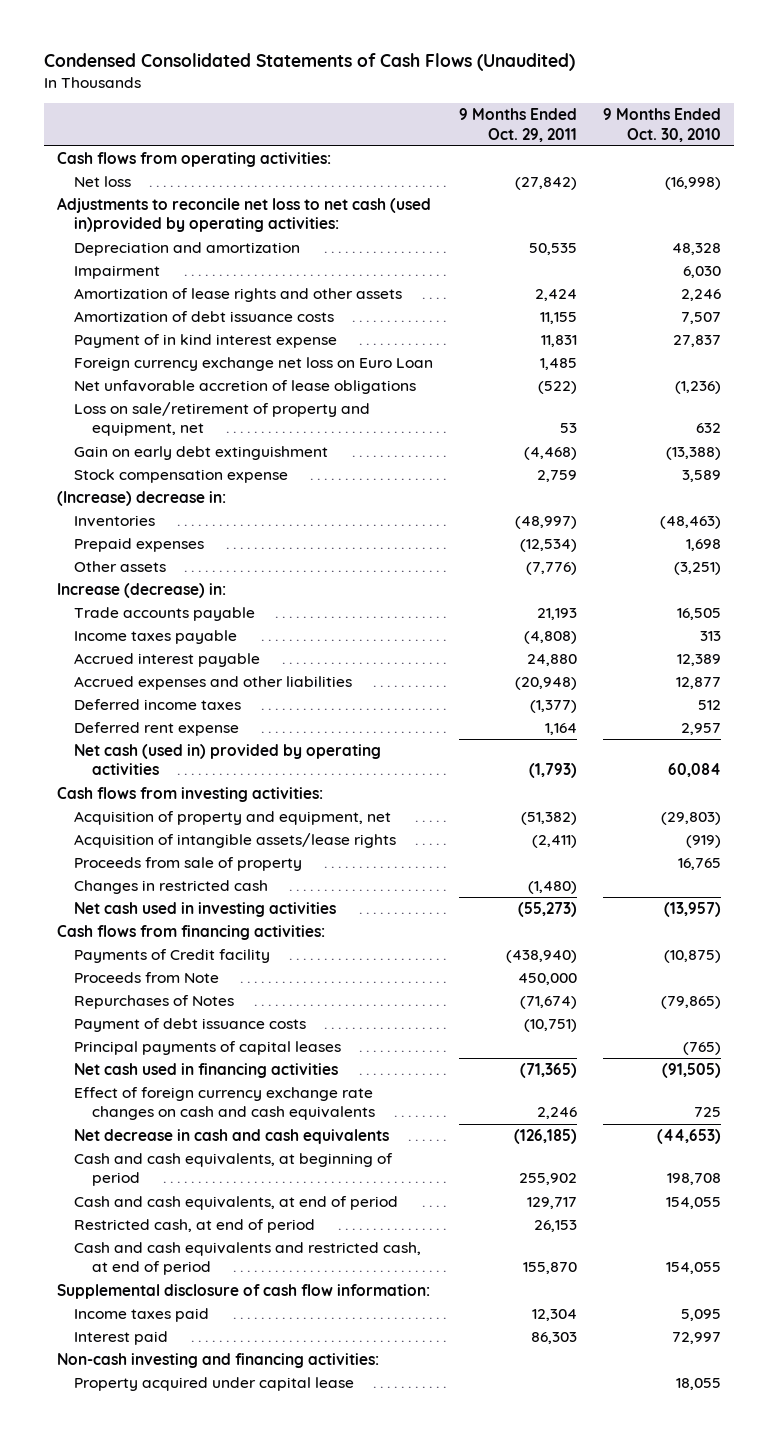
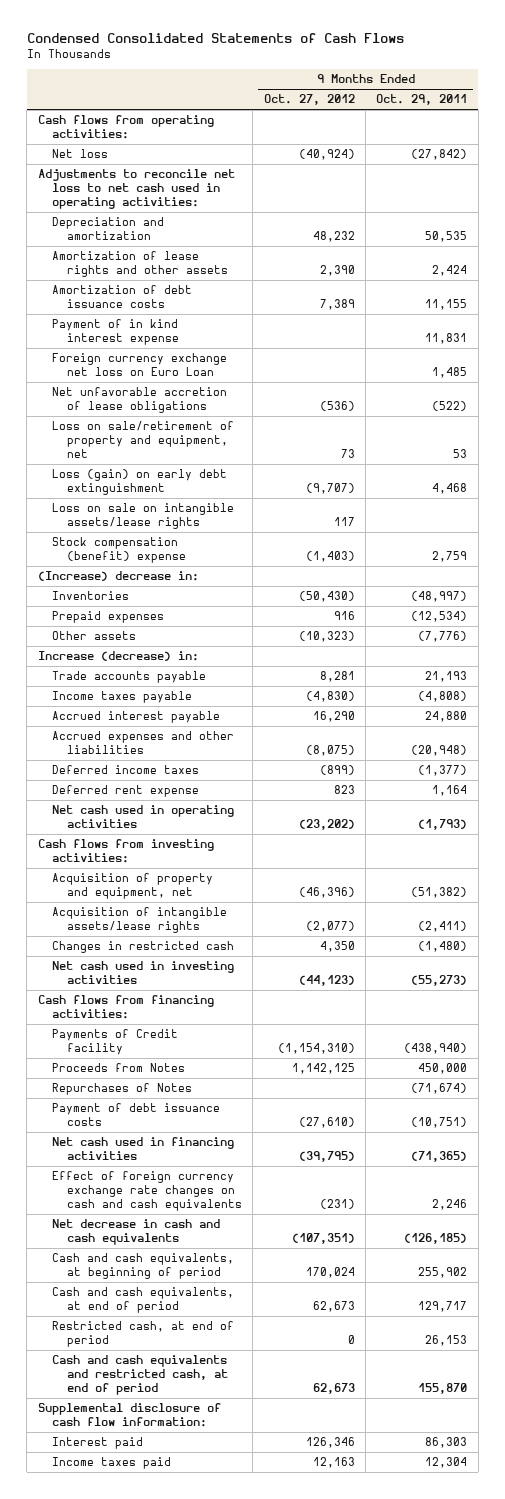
[43,53,575,72] Condensed Consolidated Statements of Cash Flows (Unaudited) -> [26,33,404,44] Condensed Consolidated Statements of Cash Flows
[603,108,722,142] 9 Months Ended Oct. 30, 2010 -> none
none -> [263,94,355,106] Oct. 27, 2012
[56,197,431,233] Adjustments to reconcile net loss to net cash (used in)provided by operating activities: -> [37,169,235,210] Adjustments to reconcile net loss to net cash used in operating activities:
[74,265,161,280] Impairment -> none
[74,446,329,461] Gain on early debt extinguishment -> [52,469,228,496] Loss (gain) on early debt extinguishment
[524,447,578,461] (4,468) -> [432,483,468,495] 4,468
none -> [52,503,235,530] Loss on sale on intangible assets/lease rights
[74,469,289,484] Stock compensation expense -> [52,537,186,564] Stock compensation (benefit) expense
[74,744,382,776] Net cash (used in) provided by operating activities -> [52,805,235,829] Net cash used in operating activities
[74,857,303,872] Proceeds from sale of property -> none
[74,972,220,984] Proceeds from Note -> [52,1063,186,1073] Proceeds from Notes
[74,1041,342,1056] Principal payments of capital leases -> none
[56,1353,379,1369] Non-cash investing and financing activities: -> none
[74,1377,355,1392] Property acquired under capital lease -> none
[74,1308,210,1323] Income taxes paid -> [52,1457,172,1470] Income taxes paid

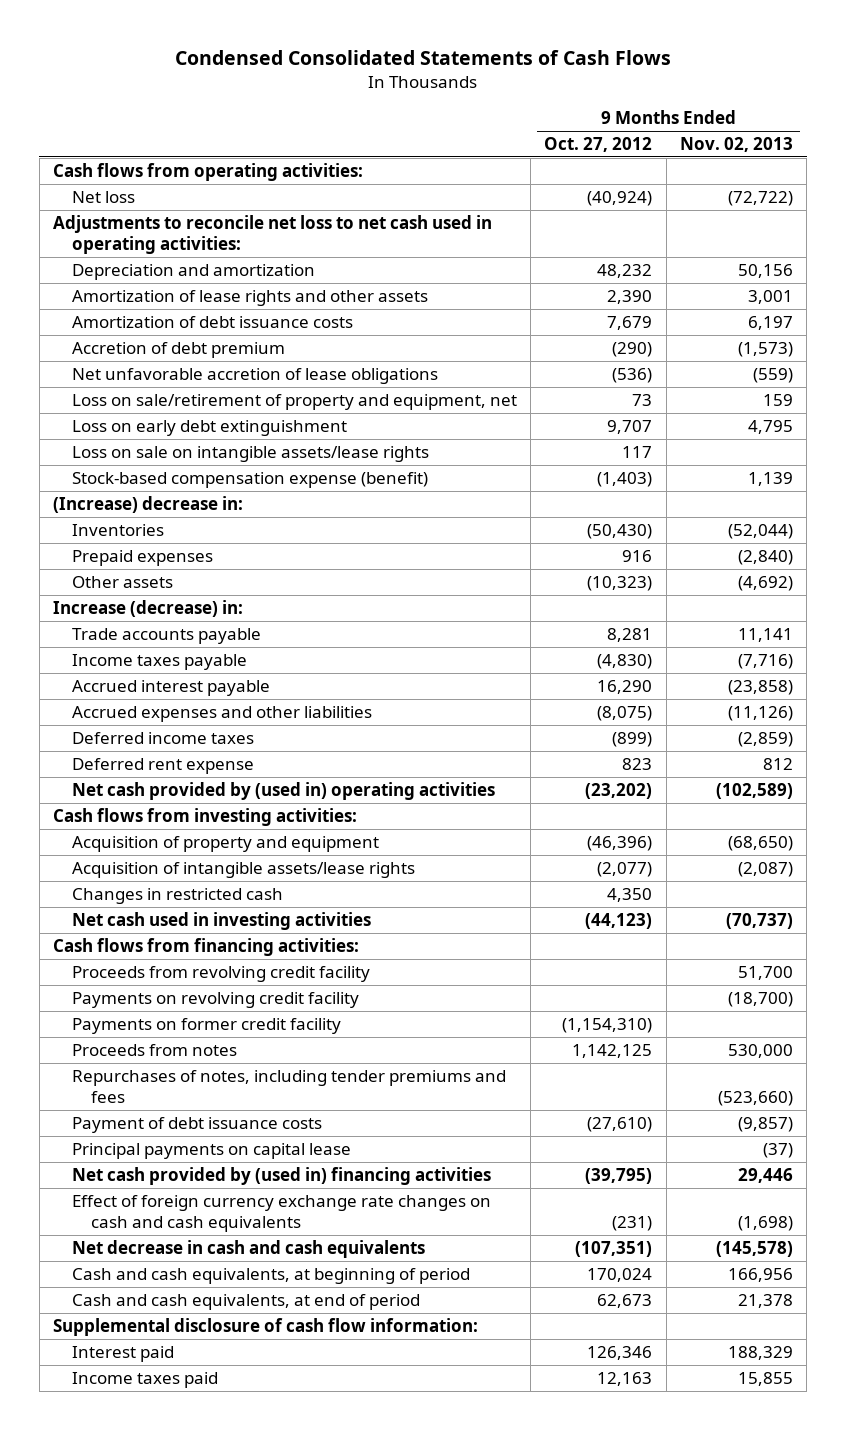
[376,94,468,106] Oct. 29, 2011 -> none
none -> [679,137,793,153] Nov. 02, 2013
[52,319,179,346] Payment of in kind interest expense -> none
[52,353,228,377] Foreign currency exchange net loss on Euro Loan -> none
[319,299,355,311] 7,389 -> [607,316,653,331] 7,679
none -> [71,342,285,359] Accretion of debt premium
[52,469,228,496] Loss (gain) on early debt extinguishment -> [71,420,347,437] Loss on early debt extinguishment
[305,483,355,495] (9,707) -> [607,420,653,435] 9,707
[52,537,186,564] Stock compensation (benefit) expense -> [71,472,428,489] Stock-based compensation expense (benefit)
[52,805,235,829] Net cash used in operating activities -> [71,782,495,801] Net cash provided by (used in) operating activities
[52,873,214,900] Acquisition of property and equipment, net -> [71,836,379,853] Acquisition of property and equipment
none -> [71,966,370,983] Proceeds from revolving credit facility
none -> [71,992,359,1009] Payments on revolving credit facility
[52,1029,179,1056] Payments of Credit facility -> [71,1018,341,1035] Payments on former credit facility
[52,1063,186,1073] Proceeds from Notes -> [71,1044,237,1057] Proceeds from notes
[52,1083,193,1096] Repurchases of Notes -> [71,1070,506,1104] Repurchases of notes, including tender premiums and fees
none -> [71,1143,351,1160] Principal payments on capital lease
[52,1137,235,1161] Net cash used in financing activities -> [71,1167,491,1186] Net cash provided by (used in) financing activities
[52,1321,235,1348] Restricted cash, at end of period -> none
[52,1355,228,1396] Cash and cash equivalents and restricted cash, at end of period -> none

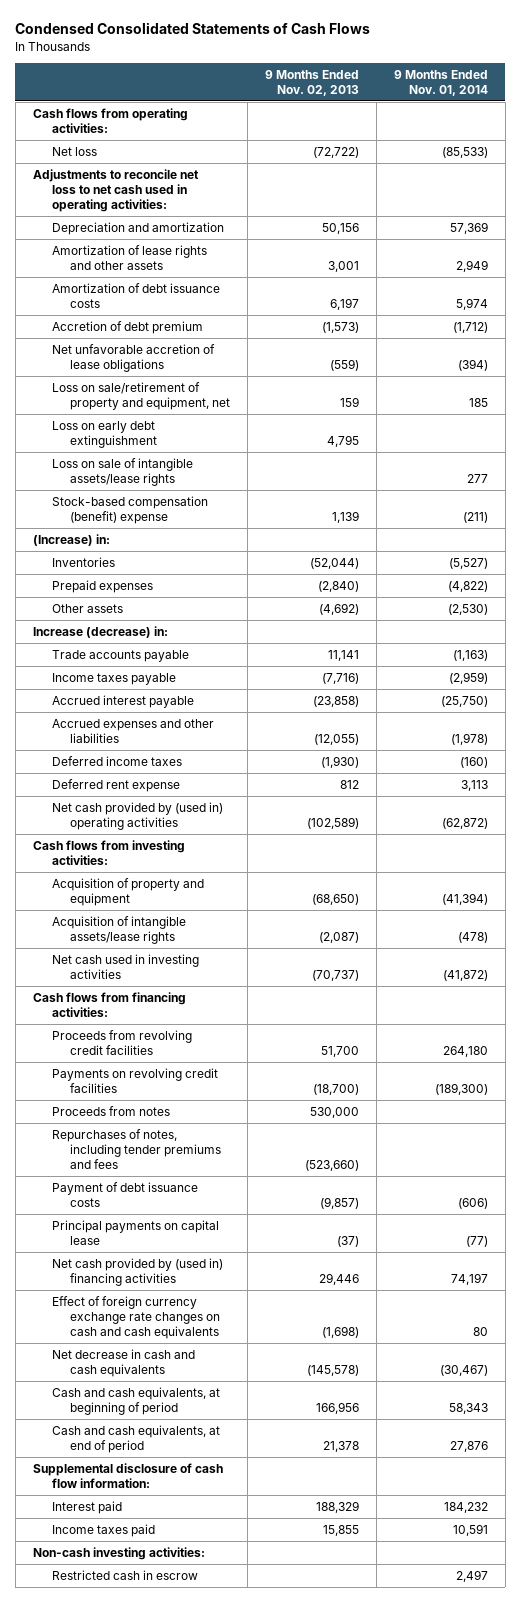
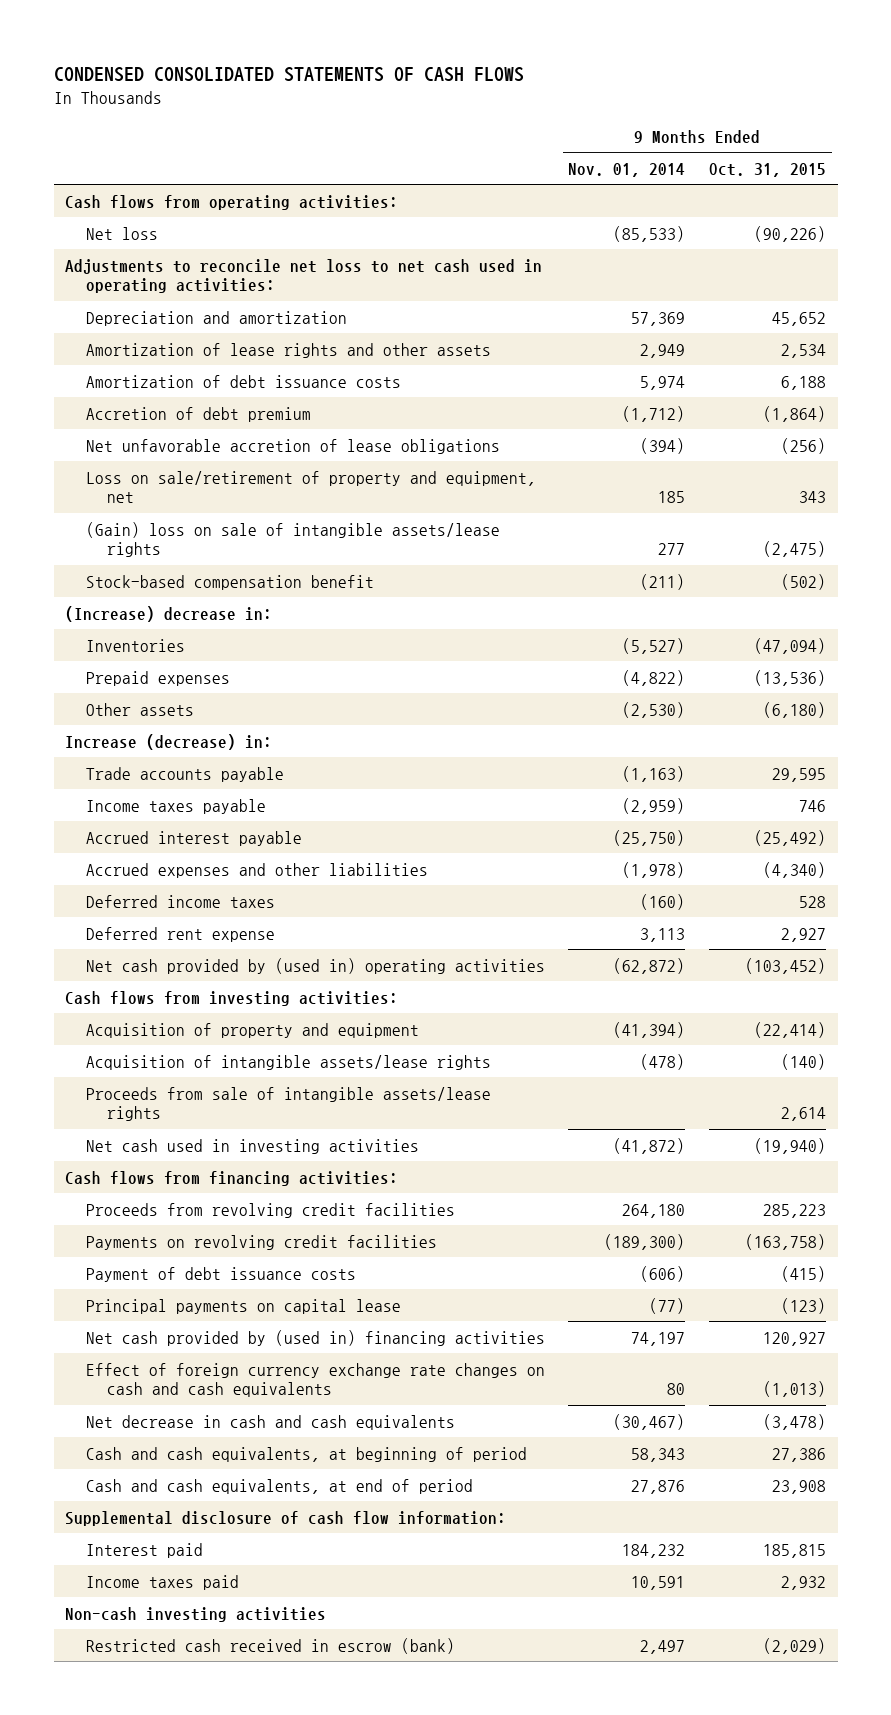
[15,22,371,35] Condensed Consolidated Statements of Cash Flows -> [53,67,524,83] CONDENSED CONSOLIDATED STATEMENTS OF CASH FLOWS
[265,69,360,96] 9 Months Ended Nov. 02, 2013 -> none
none -> [708,162,826,177] Oct. 31, 2015
[51,420,158,449] Loss on early debt extinguishment -> none
[51,457,193,487] Loss on sale of intangible assets/lease rights -> [85,521,500,558] (Gain) loss on sale of intangible assets/lease rights
[51,495,208,525] Stock-based compensation (benefit) expense -> [85,574,374,590] Stock-based compensation benefit
[32,533,110,546] (Increase) in: -> [65,605,273,622] (Increase) decrease in:
none -> [85,1086,491,1122] Proceeds from sale of intangible assets/lease rights
[51,1105,170,1116] Proceeds from notes -> none
[51,1128,222,1170] Repurchases of notes, including tender premiums and fees -> none
[32,1546,205,1560] Non-cash investing activities: -> [65,1606,327,1622] Non-cash investing activities
[51,1569,198,1580] Restricted cash in escrow -> [85,1637,455,1654] Restricted cash received in escrow (bank)

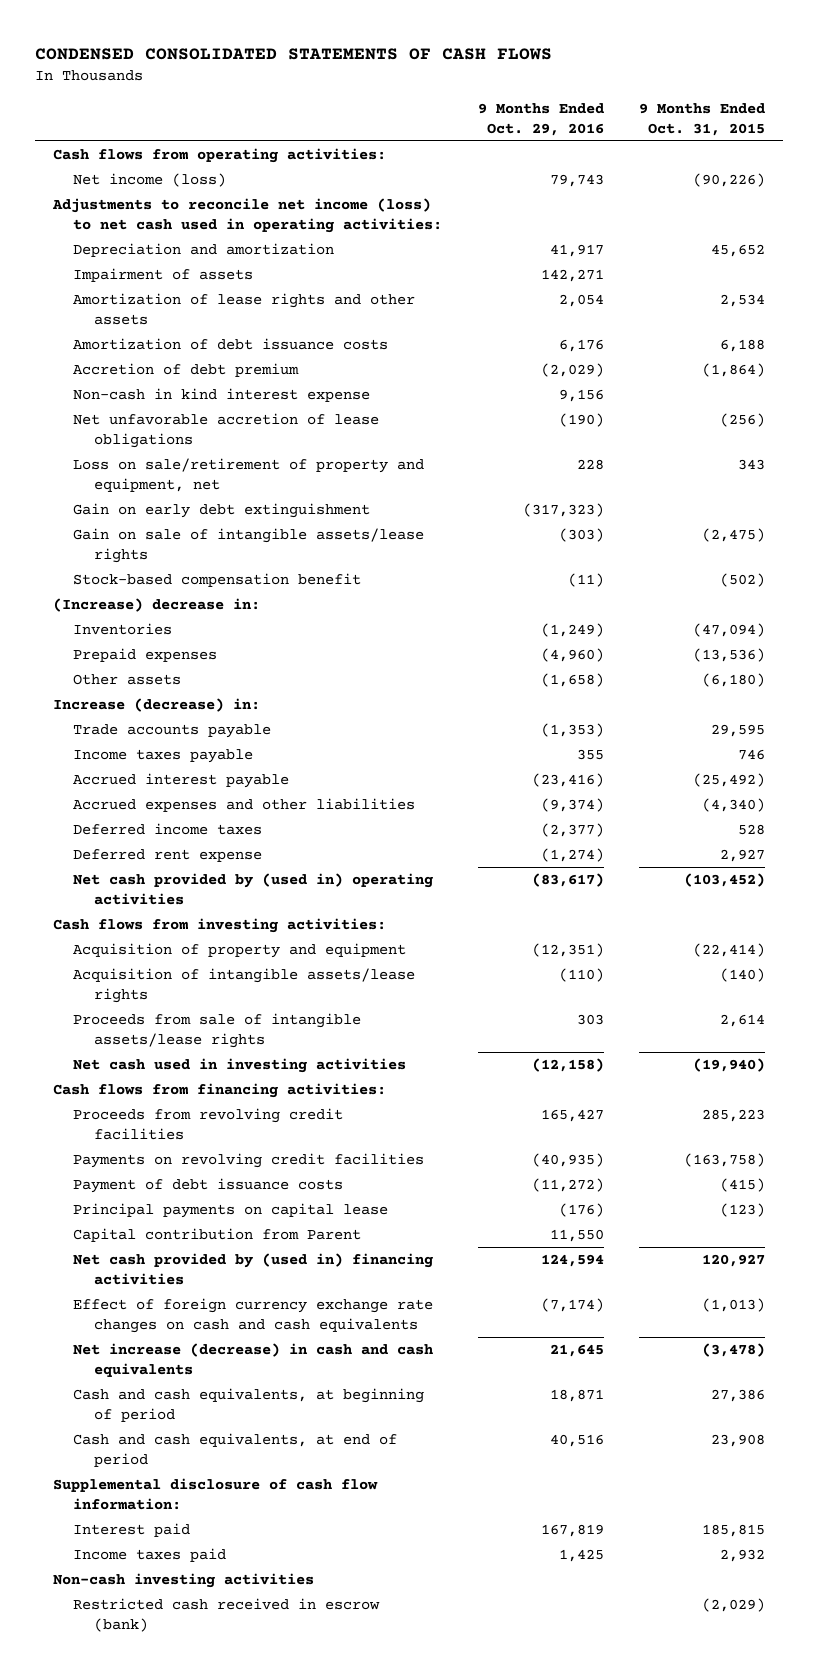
[568,162,686,177] Nov. 01, 2014 -> none
none -> [477,102,604,136] 9 Months Ended Oct. 29, 2016
[85,226,158,240] Net loss -> [73,172,227,187] Net income (loss)
[65,258,543,294] Adjustments to reconcile net loss to net cash used in operating activities: -> [52,197,443,234] Adjustments to reconcile net income (loss) to net cash used in operating activities:
none -> [73,267,254,282] Impairment of assets
none -> [73,387,371,402] Non-cash in kind interest expense
none -> [73,502,371,518] Gain on early debt extinguishment
[85,521,500,558] (Gain) loss on sale of intangible assets/lease rights -> [73,527,425,564] Gain on sale of intangible assets/lease rights
none -> [73,1227,362,1242] Capital contribution from Parent
[85,1414,455,1430] Net decrease in cash and cash equivalents -> [73,1342,434,1378] Net increase (decrease) in cash and cash equivalents

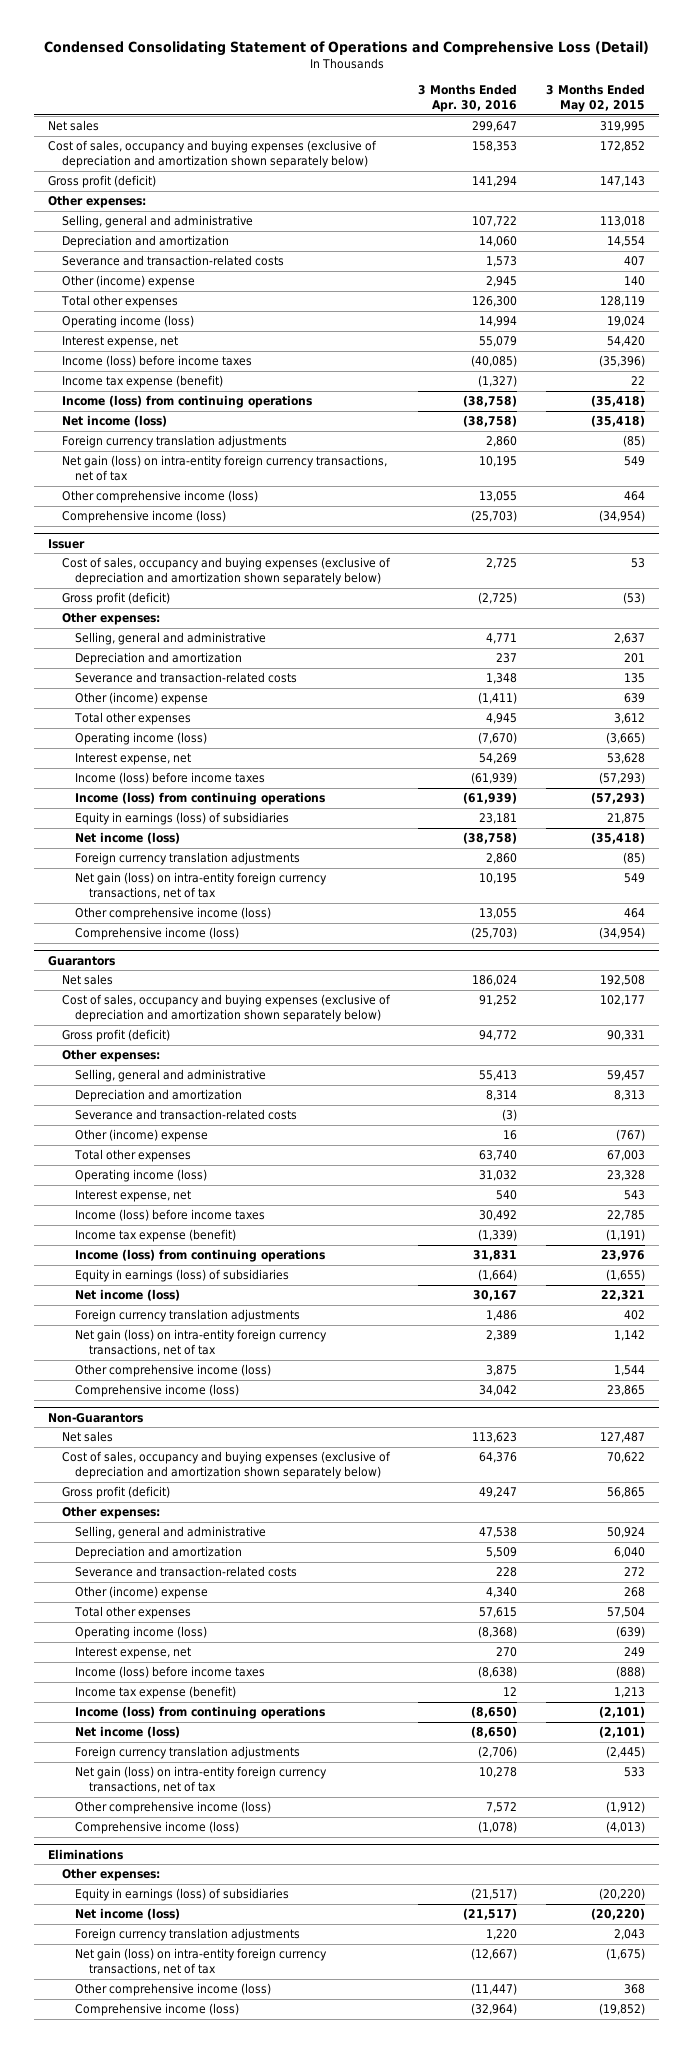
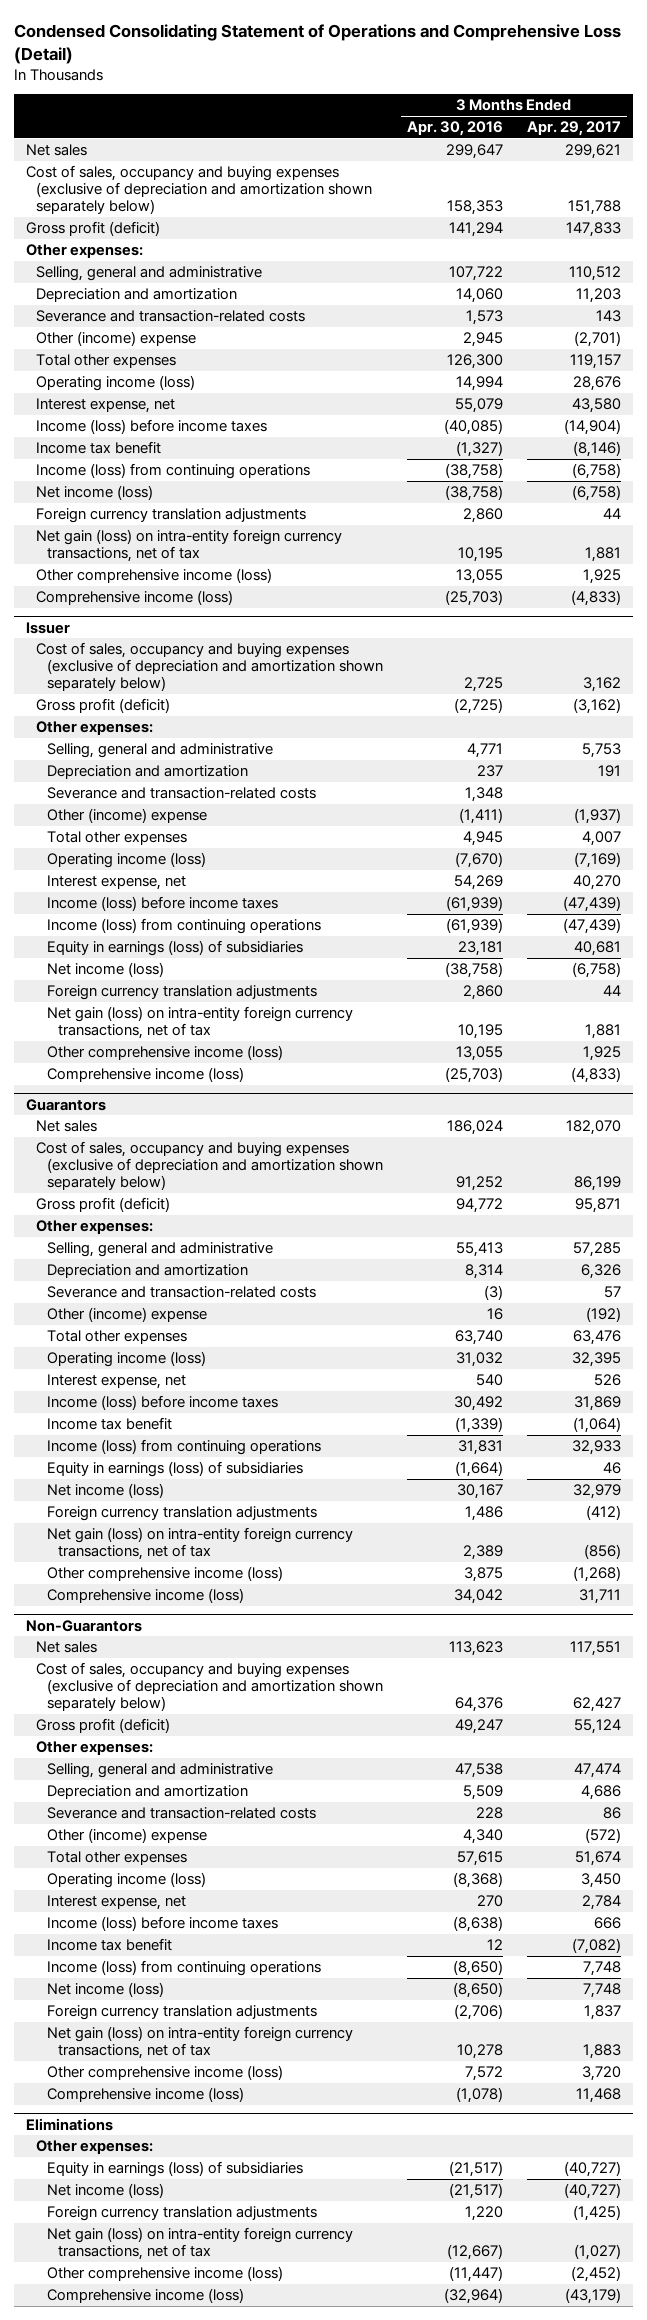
[545,84,645,113] 3 Months Ended May 02, 2015 -> none
none -> [527,121,622,137] Apr. 29, 2017
[61,375,223,389] Income tax expense (benefit) -> [36,441,162,455] Income tax benefit
[75,1229,237,1243] Income tax expense (benefit) -> [47,1417,173,1431] Income tax benefit
[75,1686,237,1700] Income tax expense (benefit) -> [47,1938,173,1952] Income tax benefit

